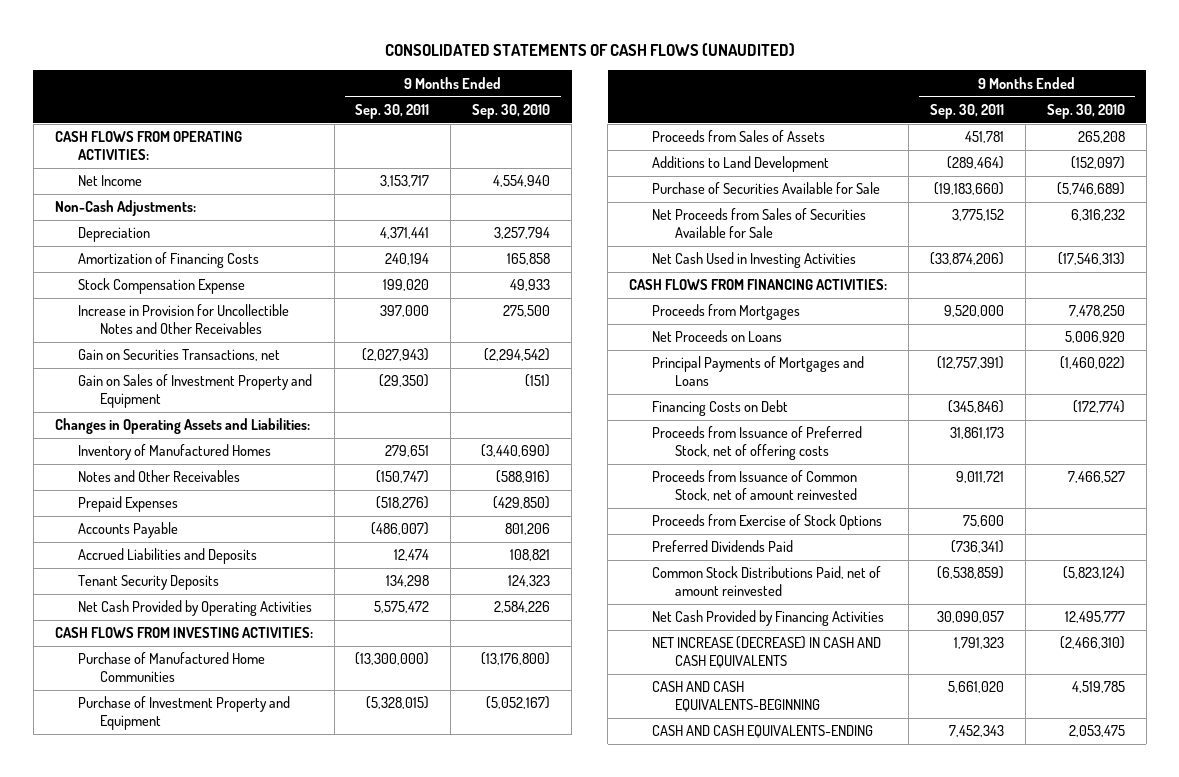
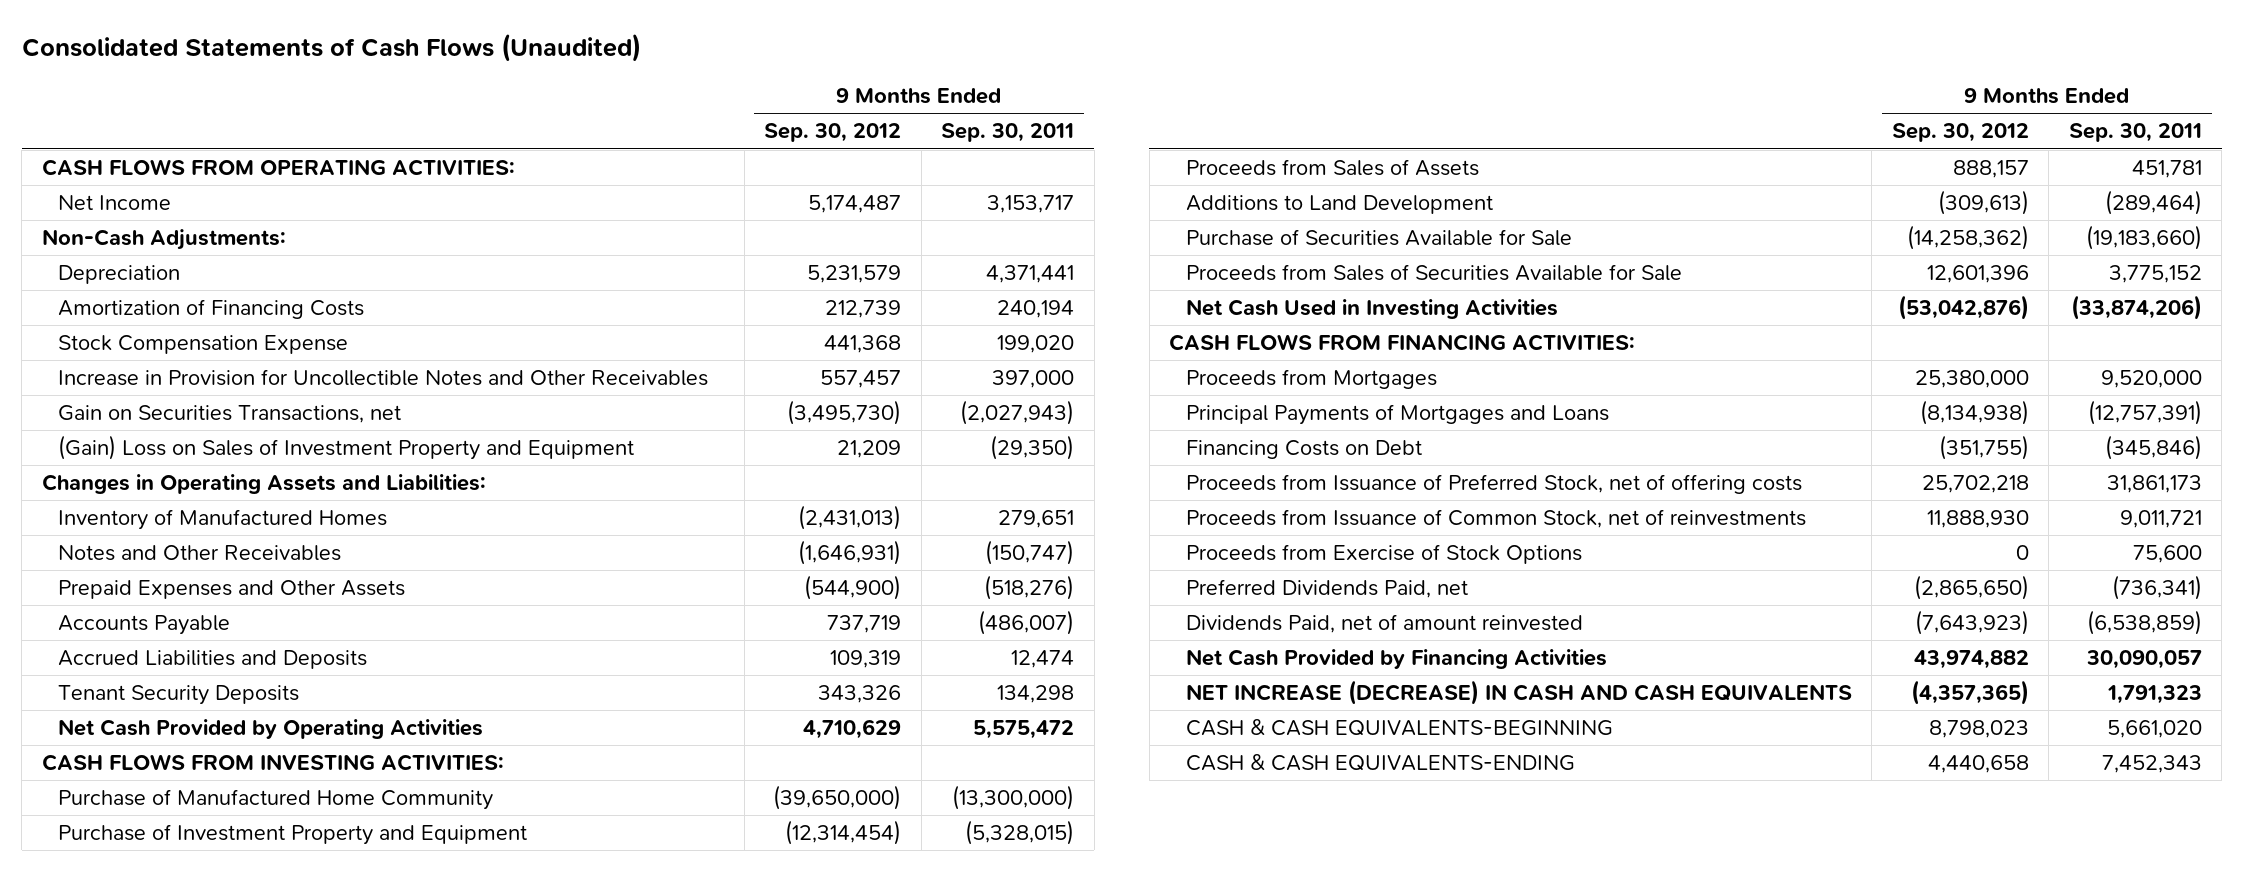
[384,42,795,56] CONSOLIDATED STATEMENTS OF CASH FLOWS (UNAUDITED) -> [21,32,641,62] Consolidated Statements of Cash Flows (Unaudited)
[472,103,551,119] Sep. 30, 2010 -> none
none -> [764,123,902,143] Sep. 30, 2012
[77,374,312,408] Gain on Sales of Investment Property and Equipment -> [58,435,635,461] (Gain) Loss on Sales of Investment Property and Equipment
[77,496,178,513] Prepaid Expenses -> [58,580,406,600] Prepaid Expenses and Other Assets
[77,652,265,682] Purchase of Manufactured Home Communities -> [58,789,494,811] Purchase of Manufactured Home Community
[652,208,867,238] Net Proceeds from Sales of Securities Available for Sale -> [1185,264,1682,282] Proceeds from Sales of Securities Available for Sale
[652,330,783,343] Net Proceeds on Loans -> none
[652,470,858,501] Proceeds from Issuance of Common Stock, net of amount reinvested -> [1185,509,1806,529] Proceeds from Issuance of Common Stock, net of reinvestments
[652,540,794,553] Preferred Dividends Paid -> [1185,579,1468,599] Preferred Dividends Paid, net
[652,566,882,596] Common Stock Distributions Paid, net of amount reinvested -> [1185,614,1583,634] Dividends Paid, net of amount reinvested
[652,681,820,712] CASH AND CASH EQUIVALENTS-BEGINNING -> [1185,719,1613,737] CASH & CASH EQUIVALENTS-BEGINNING
[652,725,874,739] CASH AND CASH EQUIVALENTS-ENDING -> [1185,754,1575,772] CASH & CASH EQUIVALENTS-ENDING

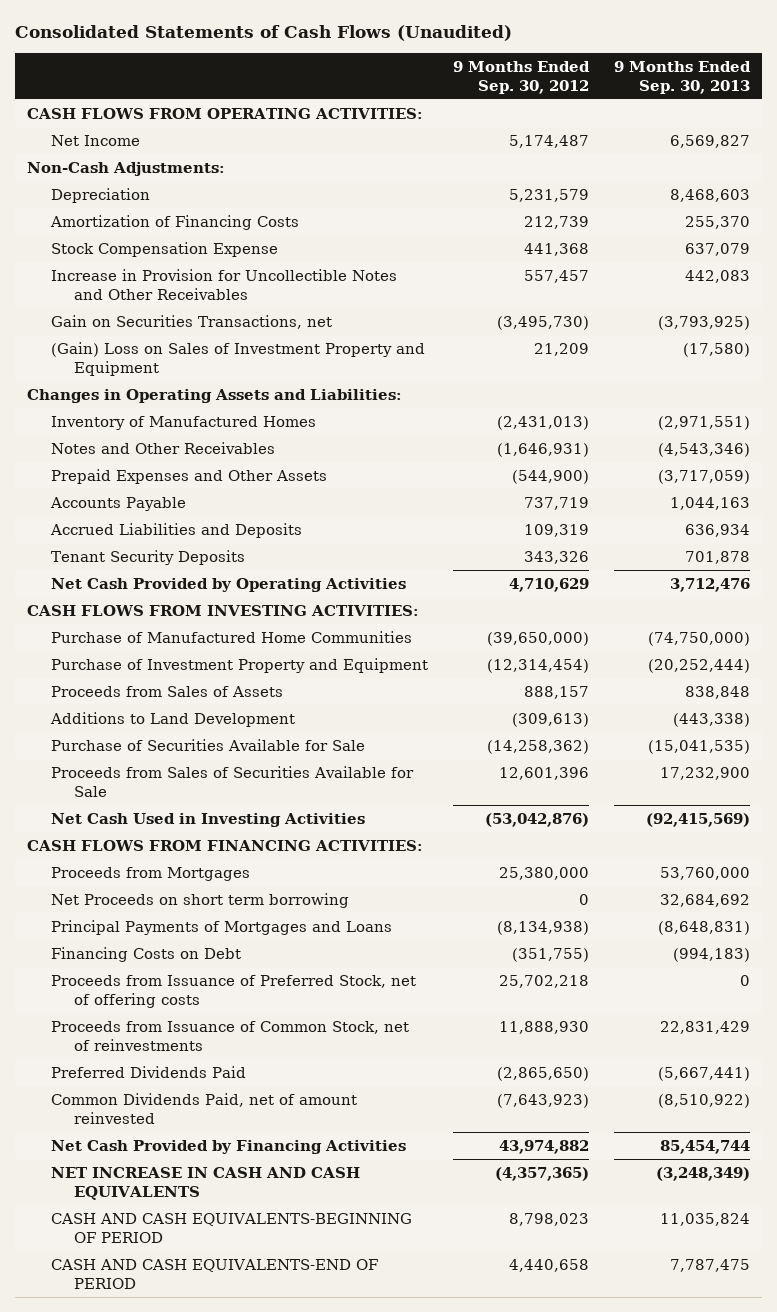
[941,123,1075,143] Sep. 30, 2011 -> none
none -> [613,60,751,94] 9 Months Ended Sep. 30, 2013
[58,789,494,811] Purchase of Manufactured Home Community -> [50,630,412,643] Purchase of Manufactured Home Communities
none -> [50,892,349,908] Net Proceeds on short term borrowing
[1185,544,1582,565] Proceeds from Exercise of Stock Options -> none
[1185,579,1468,599] Preferred Dividends Paid, net -> [50,1065,246,1078] Preferred Dividends Paid
[1185,614,1583,634] Dividends Paid, net of amount reinvested -> [50,1092,357,1124] Common Dividends Paid, net of amount reinvested
[1185,680,1852,706] NET INCREASE (DECREASE) IN CASH AND CASH EQUIVALENTS -> [50,1166,360,1200] NET INCREASE IN CASH AND CASH EQUIVALENTS
[1185,719,1613,737] CASH & CASH EQUIVALENTS-BEGINNING -> [50,1212,412,1243] CASH AND CASH EQUIVALENTS-BEGINNING OF PERIOD
[1185,754,1575,772] CASH & CASH EQUIVALENTS-ENDING -> [50,1258,378,1289] CASH AND CASH EQUIVALENTS-END OF PERIOD

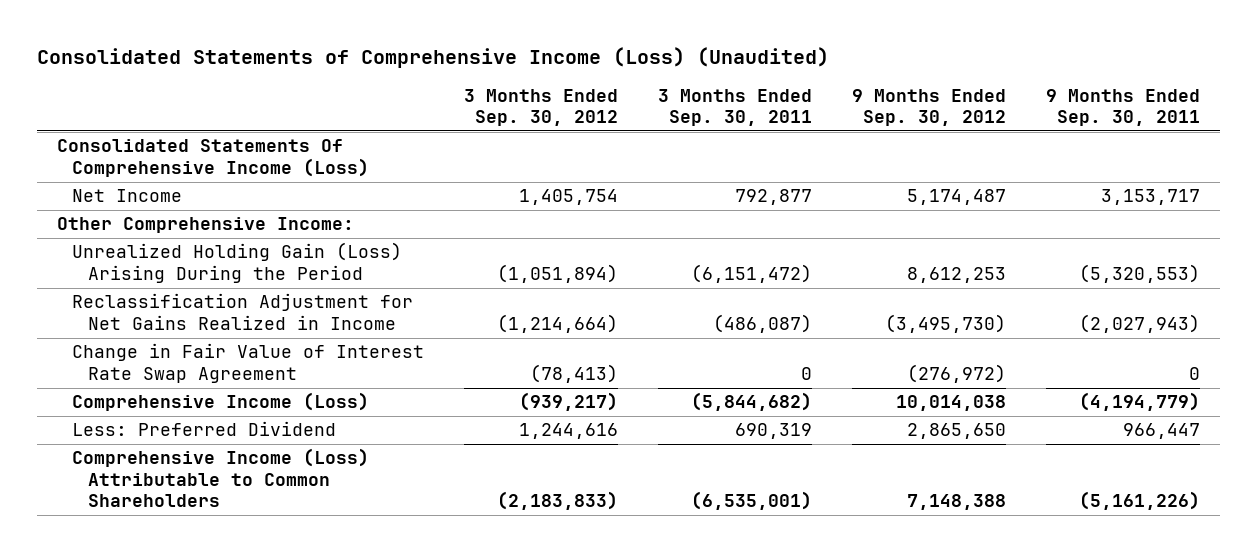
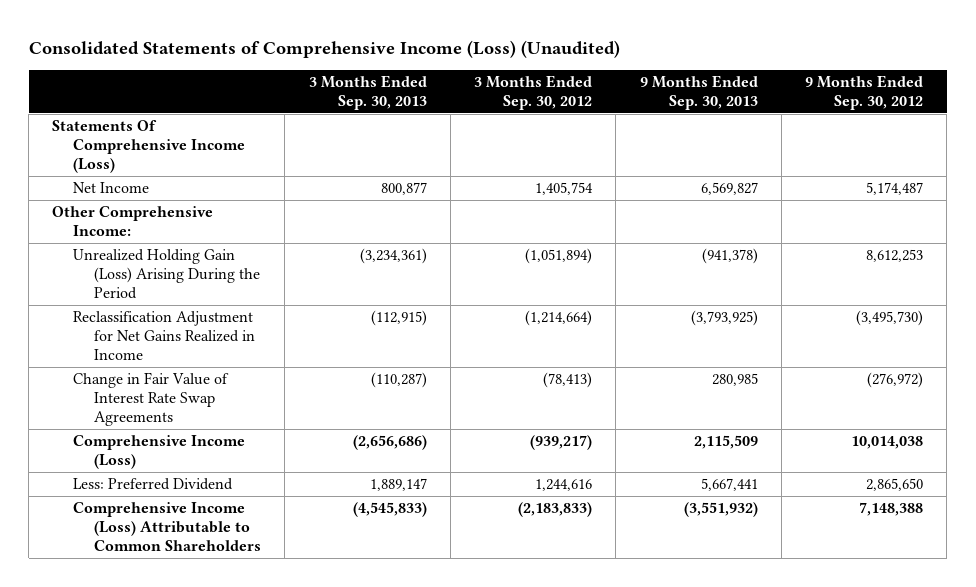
[658,88,813,127] 3 Months Ended Sep. 30, 2011 -> none
[1046,88,1201,127] 9 Months Ended Sep. 30, 2011 -> none
none -> [308,74,427,110] 3 Months Ended Sep. 30, 2013
none -> [639,74,758,110] 9 Months Ended Sep. 30, 2013
[56,139,370,177] Consolidated Statements Of Comprehensive Income (Loss) -> [52,120,246,174] Statements Of Comprehensive Income (Loss)
[72,343,425,383] Change in Fair Value of Interest Rate Swap Agreement -> [73,372,230,427] Change in Fair Value of Interest Rate Swap Agreements

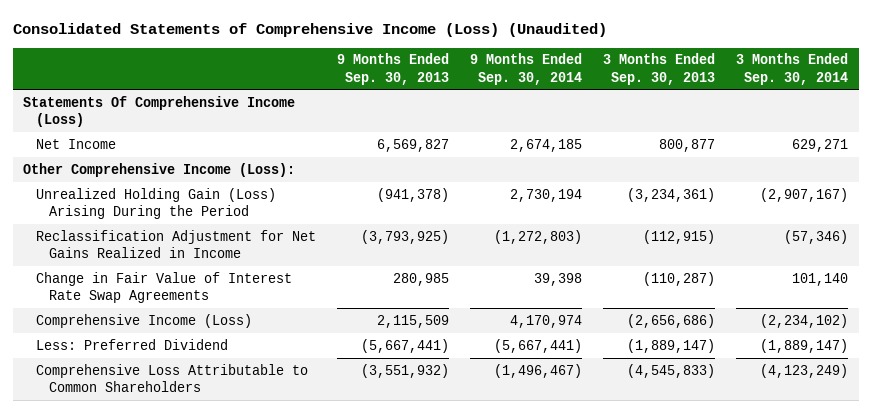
[474,74,593,110] 3 Months Ended Sep. 30, 2012 -> none
[805,74,924,110] 9 Months Ended Sep. 30, 2012 -> none
none -> [470,53,583,85] 9 Months Ended Sep. 30, 2014
none -> [736,53,849,85] 3 Months Ended Sep. 30, 2014
[52,206,214,237] Other Comprehensive Income: -> [23,162,296,177] Other Comprehensive Income (Loss):
[369,478,427,492] 1,889,147 -> [627,338,716,353] (1,889,147)
[700,478,758,492] 5,667,441 -> [361,338,450,353] (5,667,441)
[73,502,262,552] Comprehensive Income (Loss) Attributable to Common Shareholders -> [36,363,309,393] Comprehensive Loss Attributable to Common Shareholders

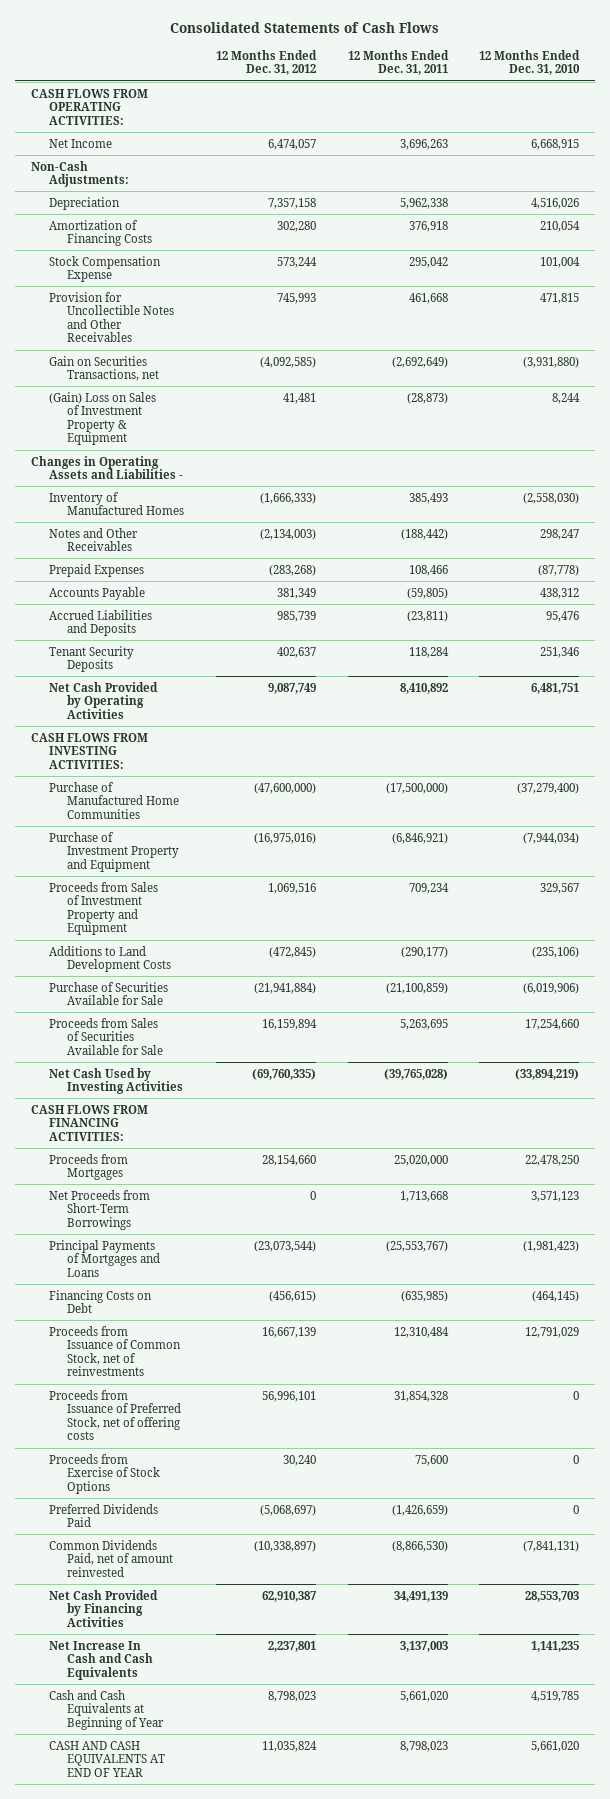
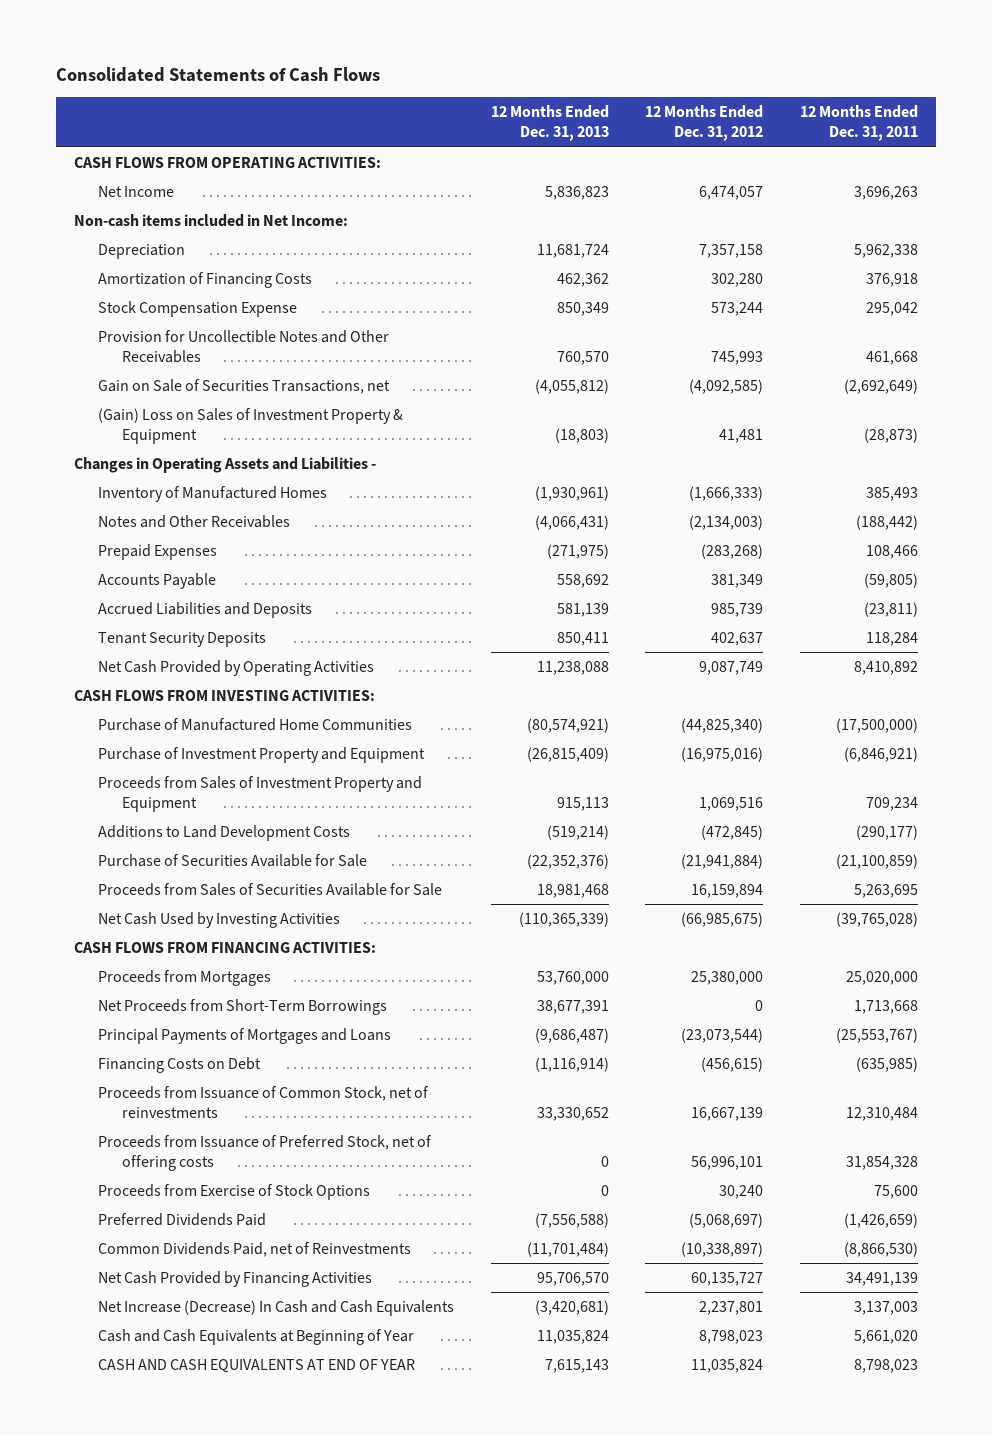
[479,49,581,76] 12 Months Ended Dec. 31, 2010 -> none
none -> [490,105,609,142] 12 Months Ended Dec. 31, 2013
[30,160,129,188] Non-Cash Adjustments: -> [74,214,349,228] Non-cash items included in Net Income:
[48,355,159,382] Gain on Securities Transactions, net -> [98,379,391,395] Gain on Sale of Securities Transactions, net
[253,782,316,794] (47,600,000) -> [681,718,764,734] (44,825,340)
[251,1068,316,1080] (69,760,335) -> [681,912,764,928] (66,985,675)
[261,1154,316,1166] 28,154,660 -> [691,971,764,986] 25,380,000
[48,1539,173,1577] Common Dividends Paid, net of amount reinvested -> [98,1242,412,1258] Common Dividends Paid, net of Reinvestments
[261,1590,317,1602] 62,910,387 -> [691,1272,764,1287] 60,135,727
[48,1640,153,1680] Net Increase In Cash and Cash Equivalents -> [98,1300,455,1317] Net Increase (Decrease) In Cash and Cash Equivalents

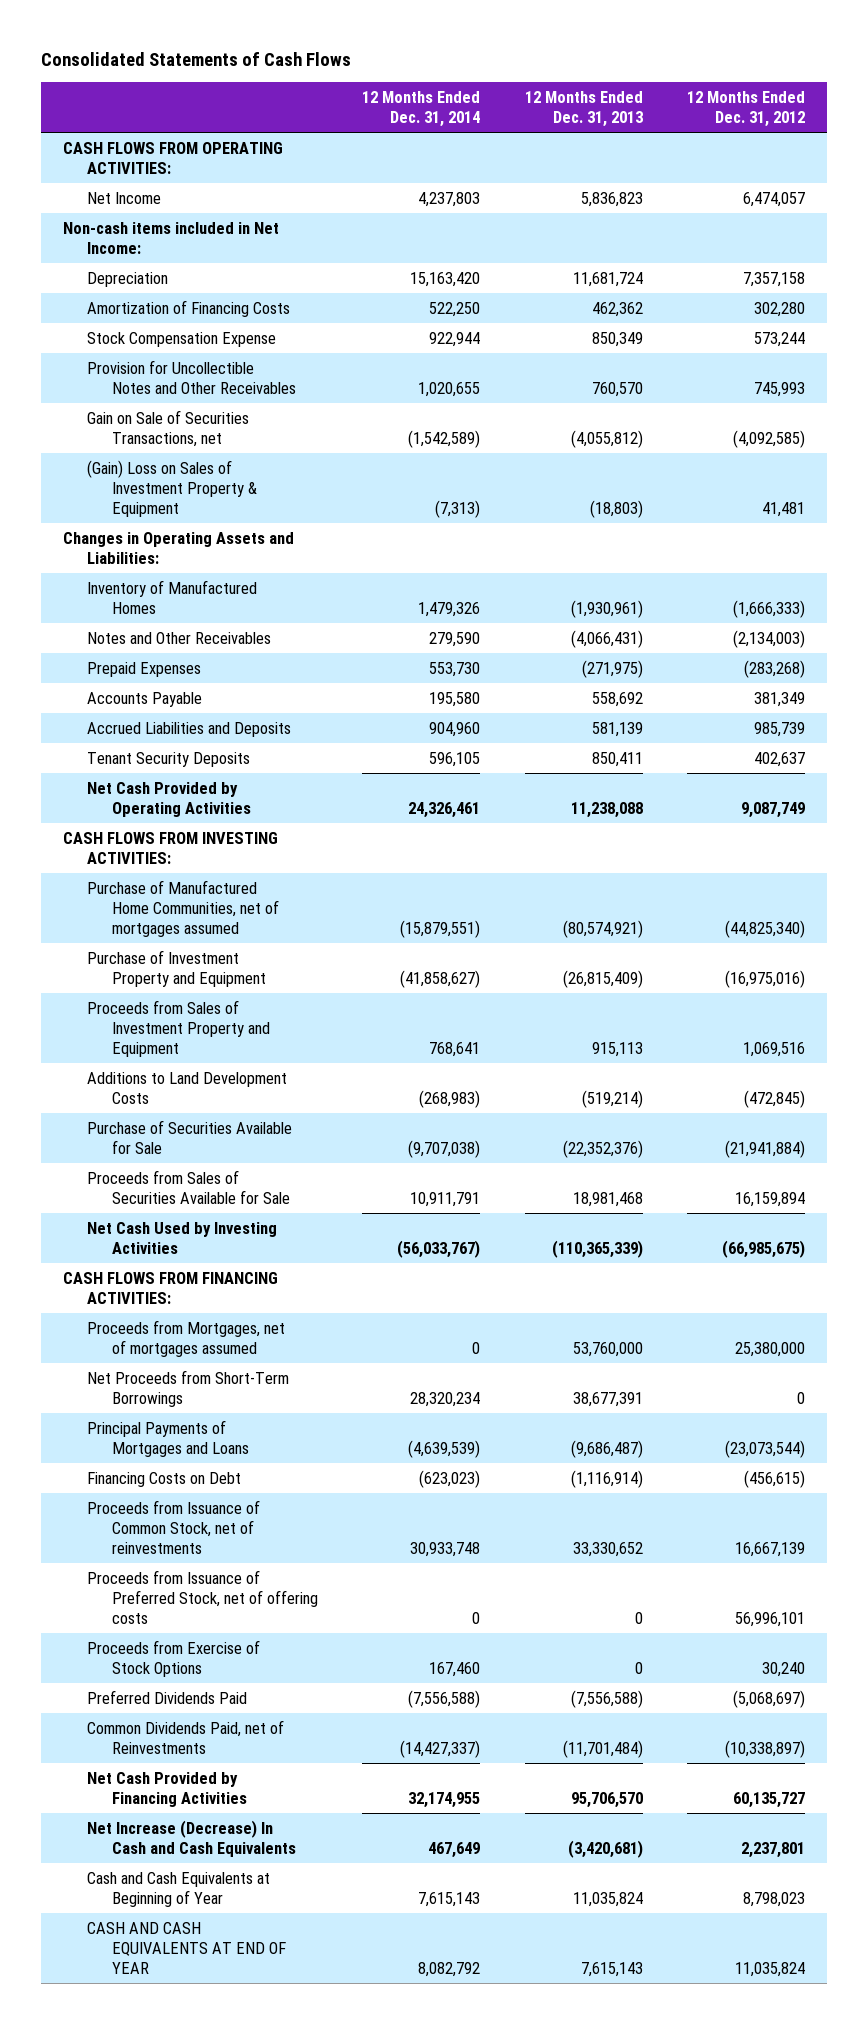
[799,105,918,142] 12 Months Ended Dec. 31, 2011 -> none
none -> [362,90,481,128] 12 Months Ended Dec. 31, 2014
[74,457,377,474] Changes in Operating Assets and Liabilities - -> [62,531,294,564] Changes in Operating Assets and Liabilities:
[98,718,413,732] Purchase of Manufactured Home Communities -> [87,879,279,938] Purchase of Manufactured Home Communities, net of mortgages assumed
[98,970,272,987] Proceeds from Mortgages -> [87,1319,286,1357] Proceeds from Mortgages, net of mortgages assumed

